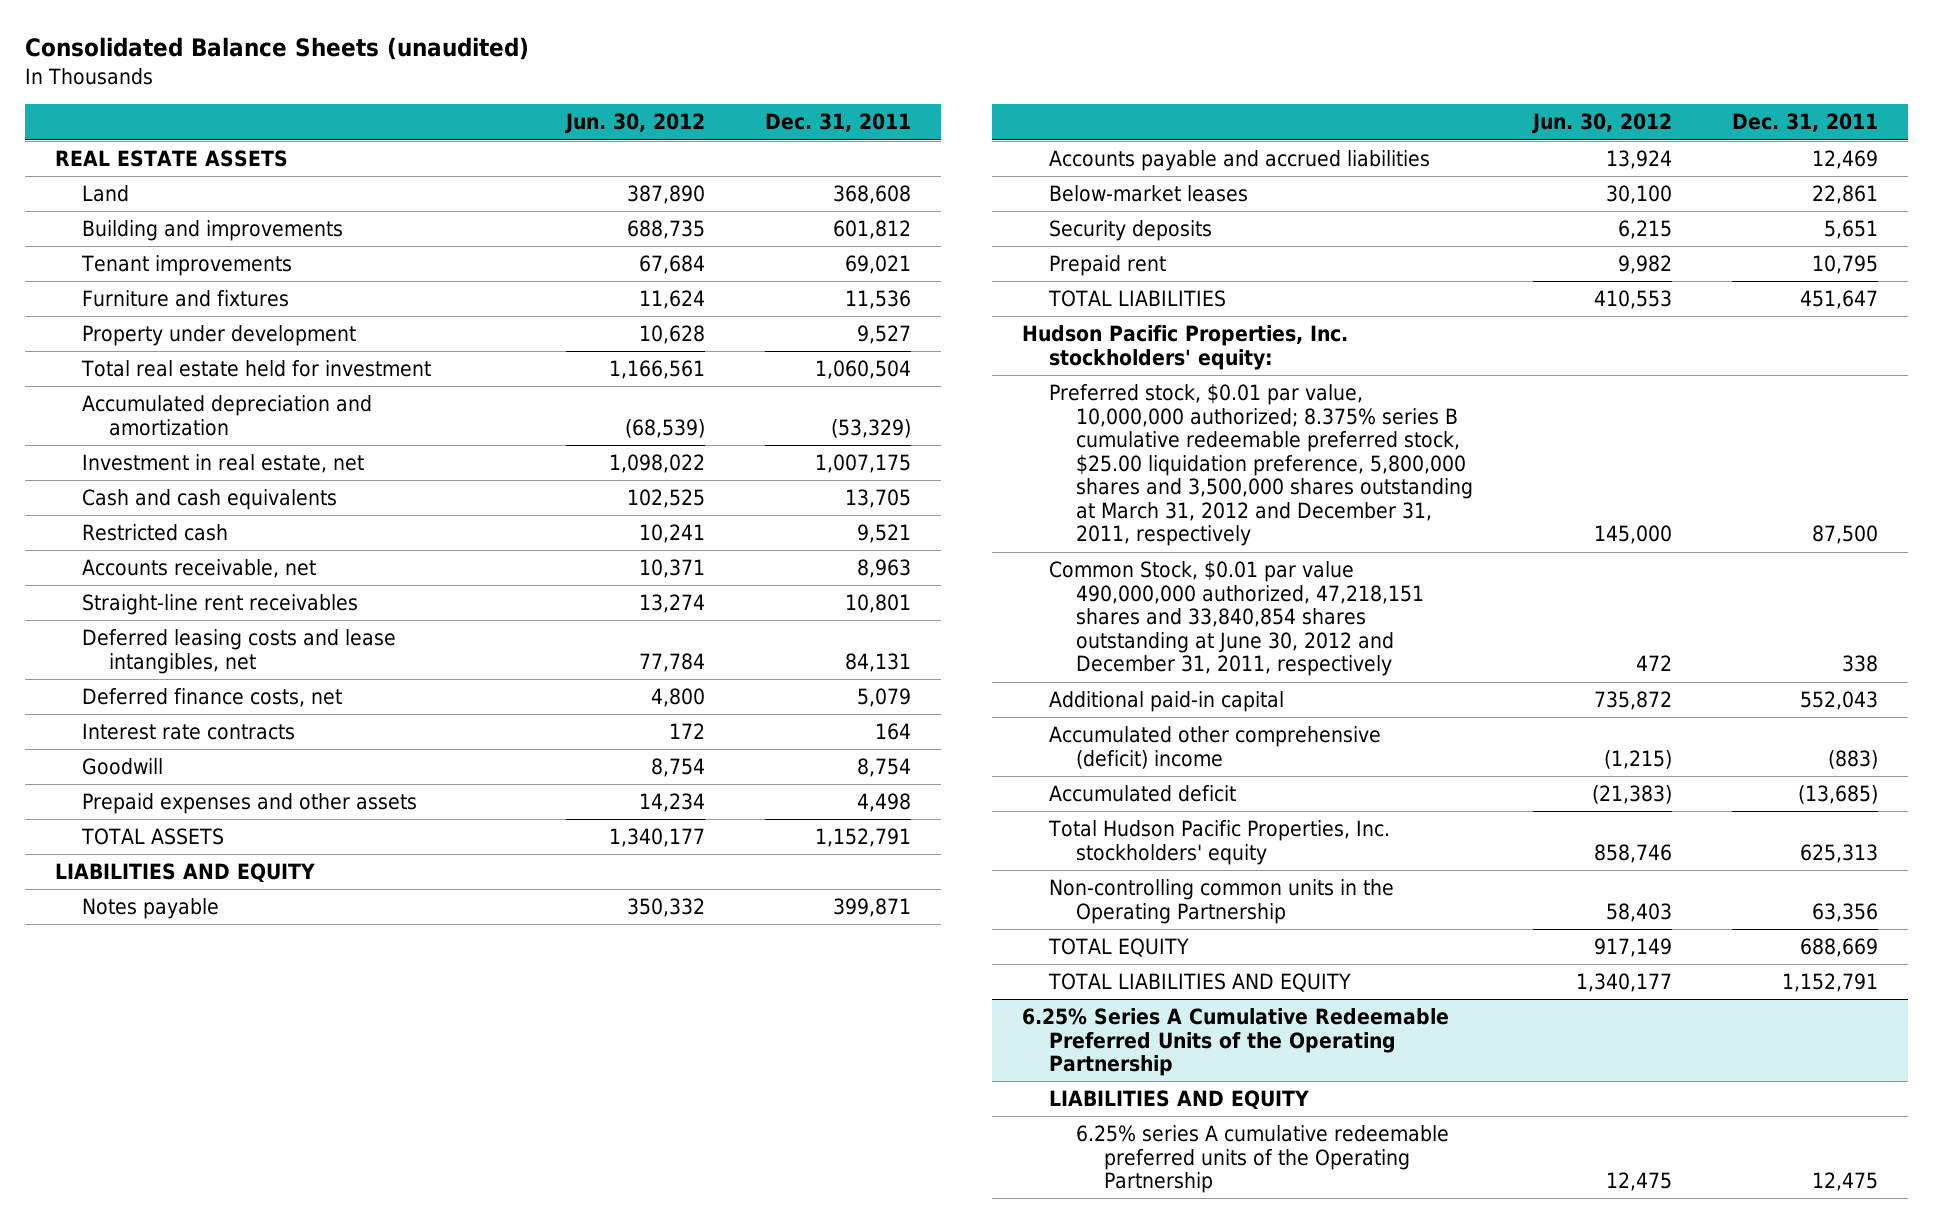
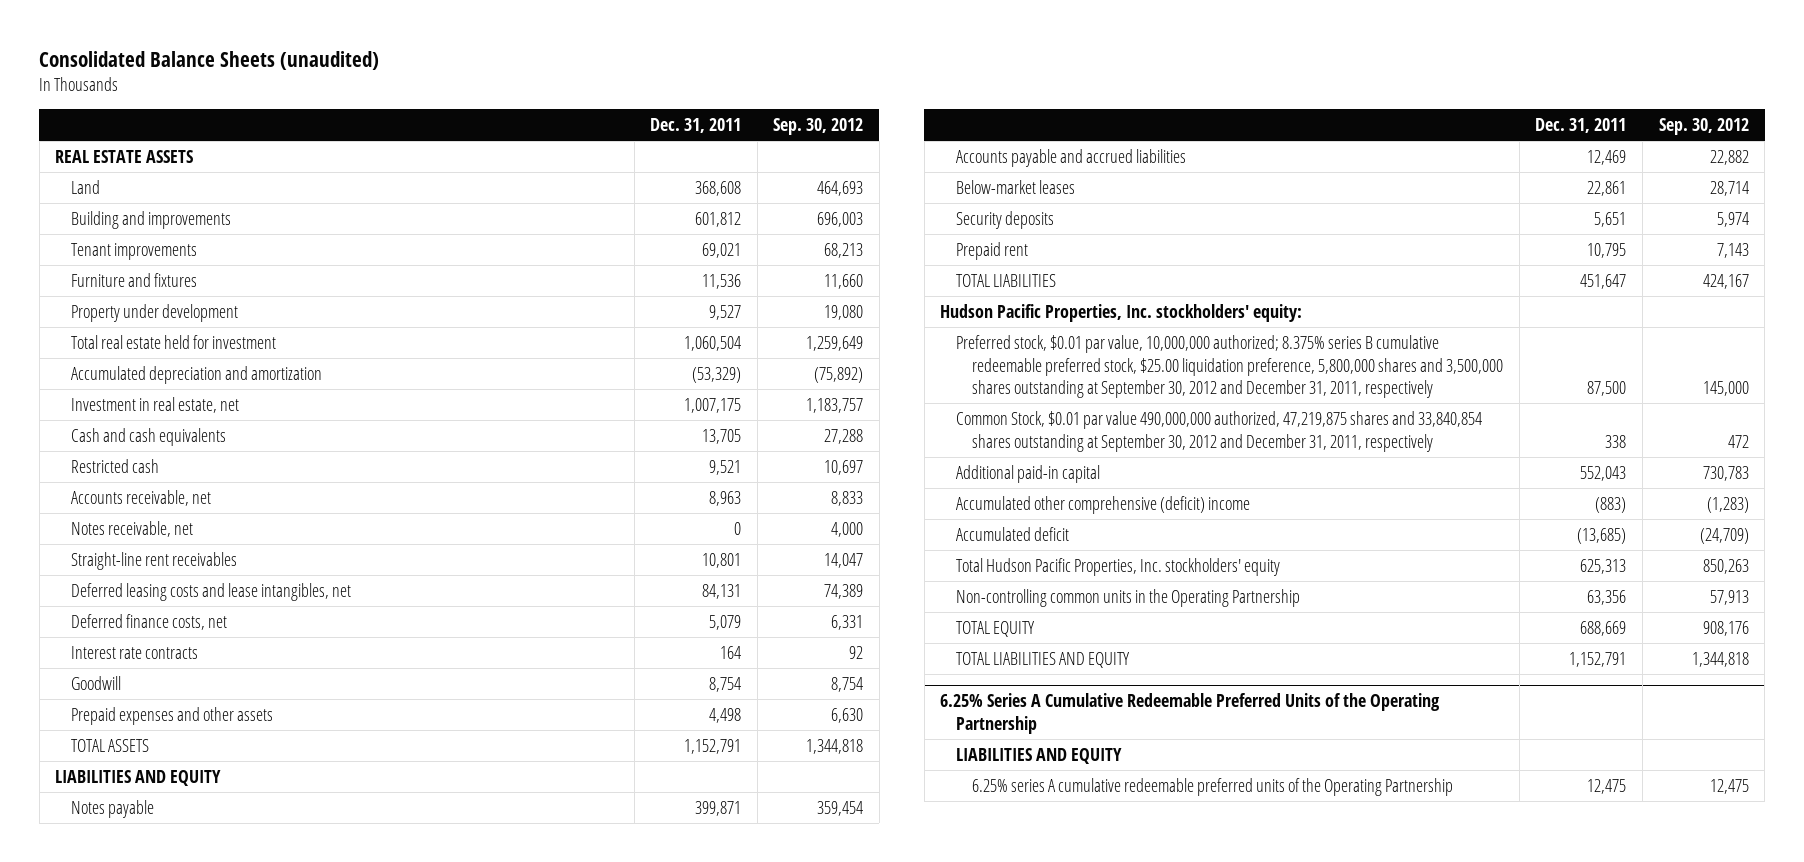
[564,113,706,135] Jun. 30, 2012 -> none
none -> [773,118,864,136] Sep. 30, 2012
none -> [71,520,194,537] Notes receivable, net
[1049,384,1474,547] Preferred stock, $0.01 par value, 10,000,000 authorized; 8.375% series B cumulative redeemable preferred stock, $25.00 liquidation preference, 5,800,000 shares and 3,500,000 shares outstanding at March 31, 2012 and December 31, 2011, respectively -> [956,334,1504,399] Preferred stock, $0.01 par value, 10,000,000 authorized; 8.375% series B cumulative redeemable preferred stock, $25.00 liquidation preference, 5,800,000 shares and 3,500,000 shares outstanding at September 30, 2012 and December 31, 2011, respectively
[1049,561,1425,677] Common Stock, $0.01 par value 490,000,000 authorized, 47,218,151 shares and 33,840,854 shares outstanding at June 30, 2012 and December 31, 2011, respectively -> [956,410,1483,452] Common Stock, $0.01 par value 490,000,000 authorized, 47,219,875 shares and 33,840,854 shares outstanding at September 30, 2012 and December 31, 2011, respectively

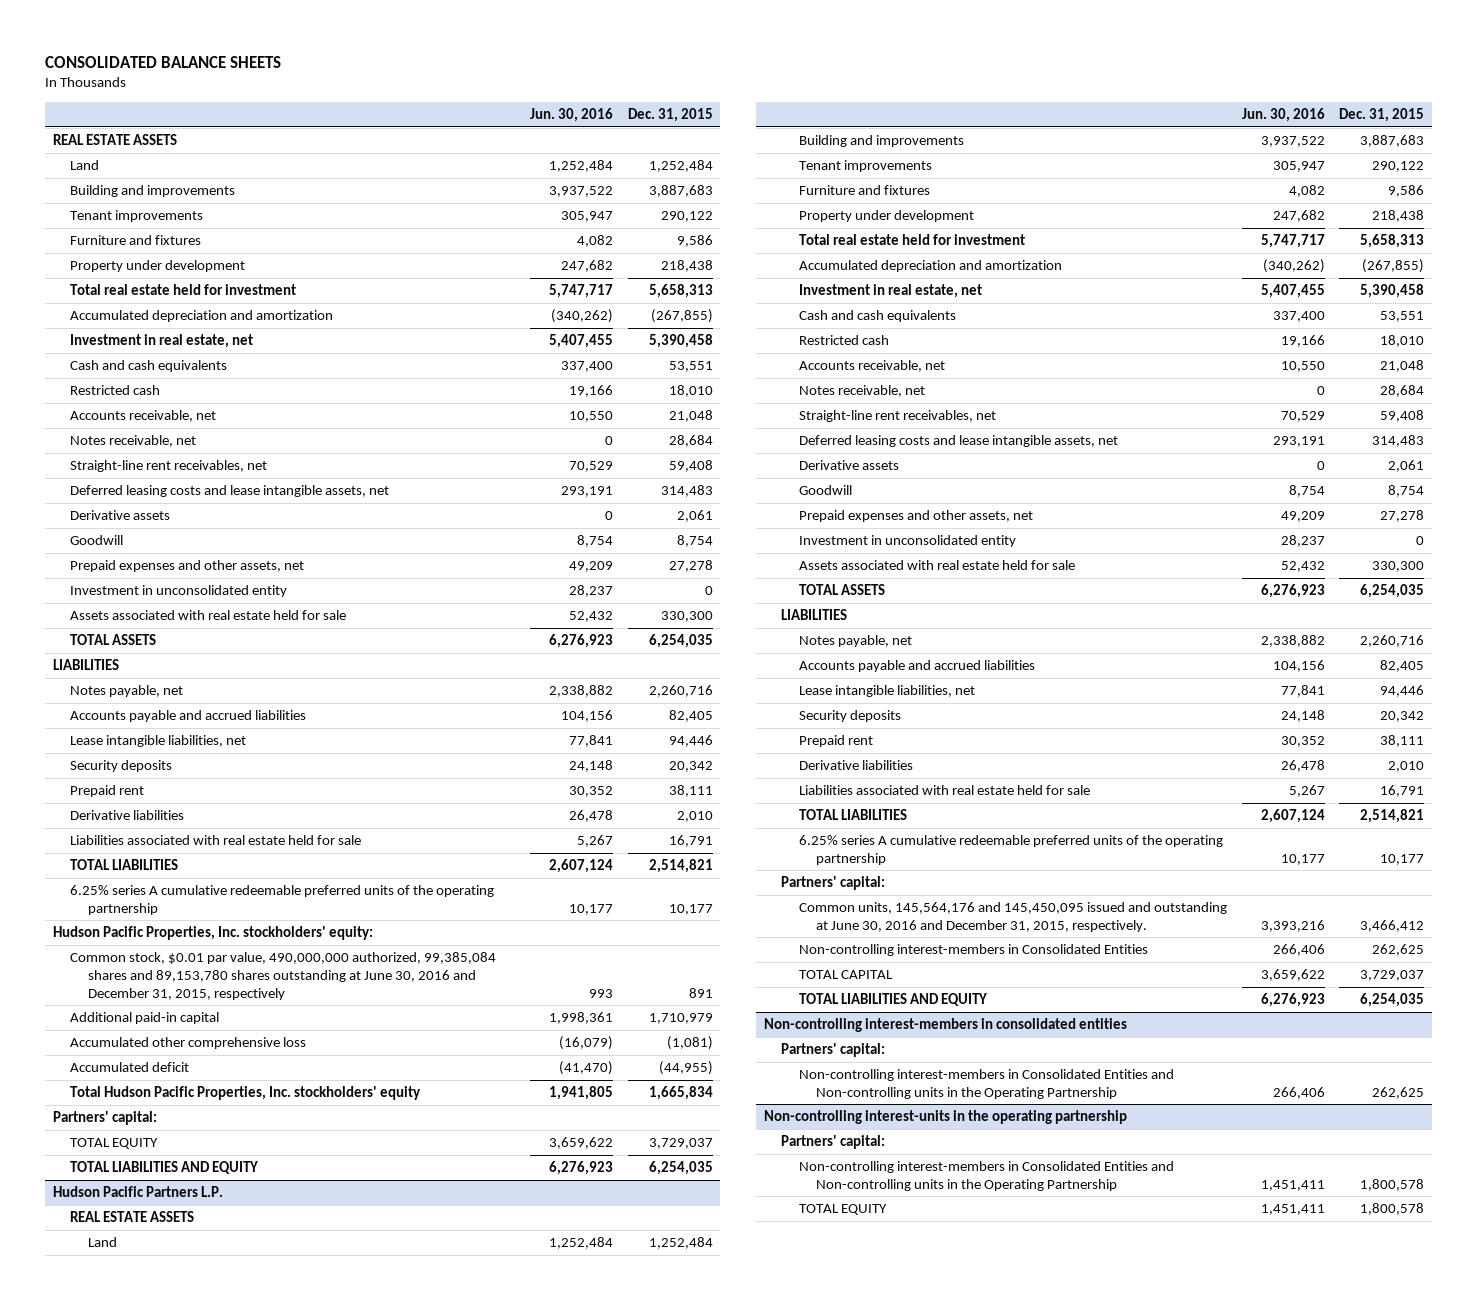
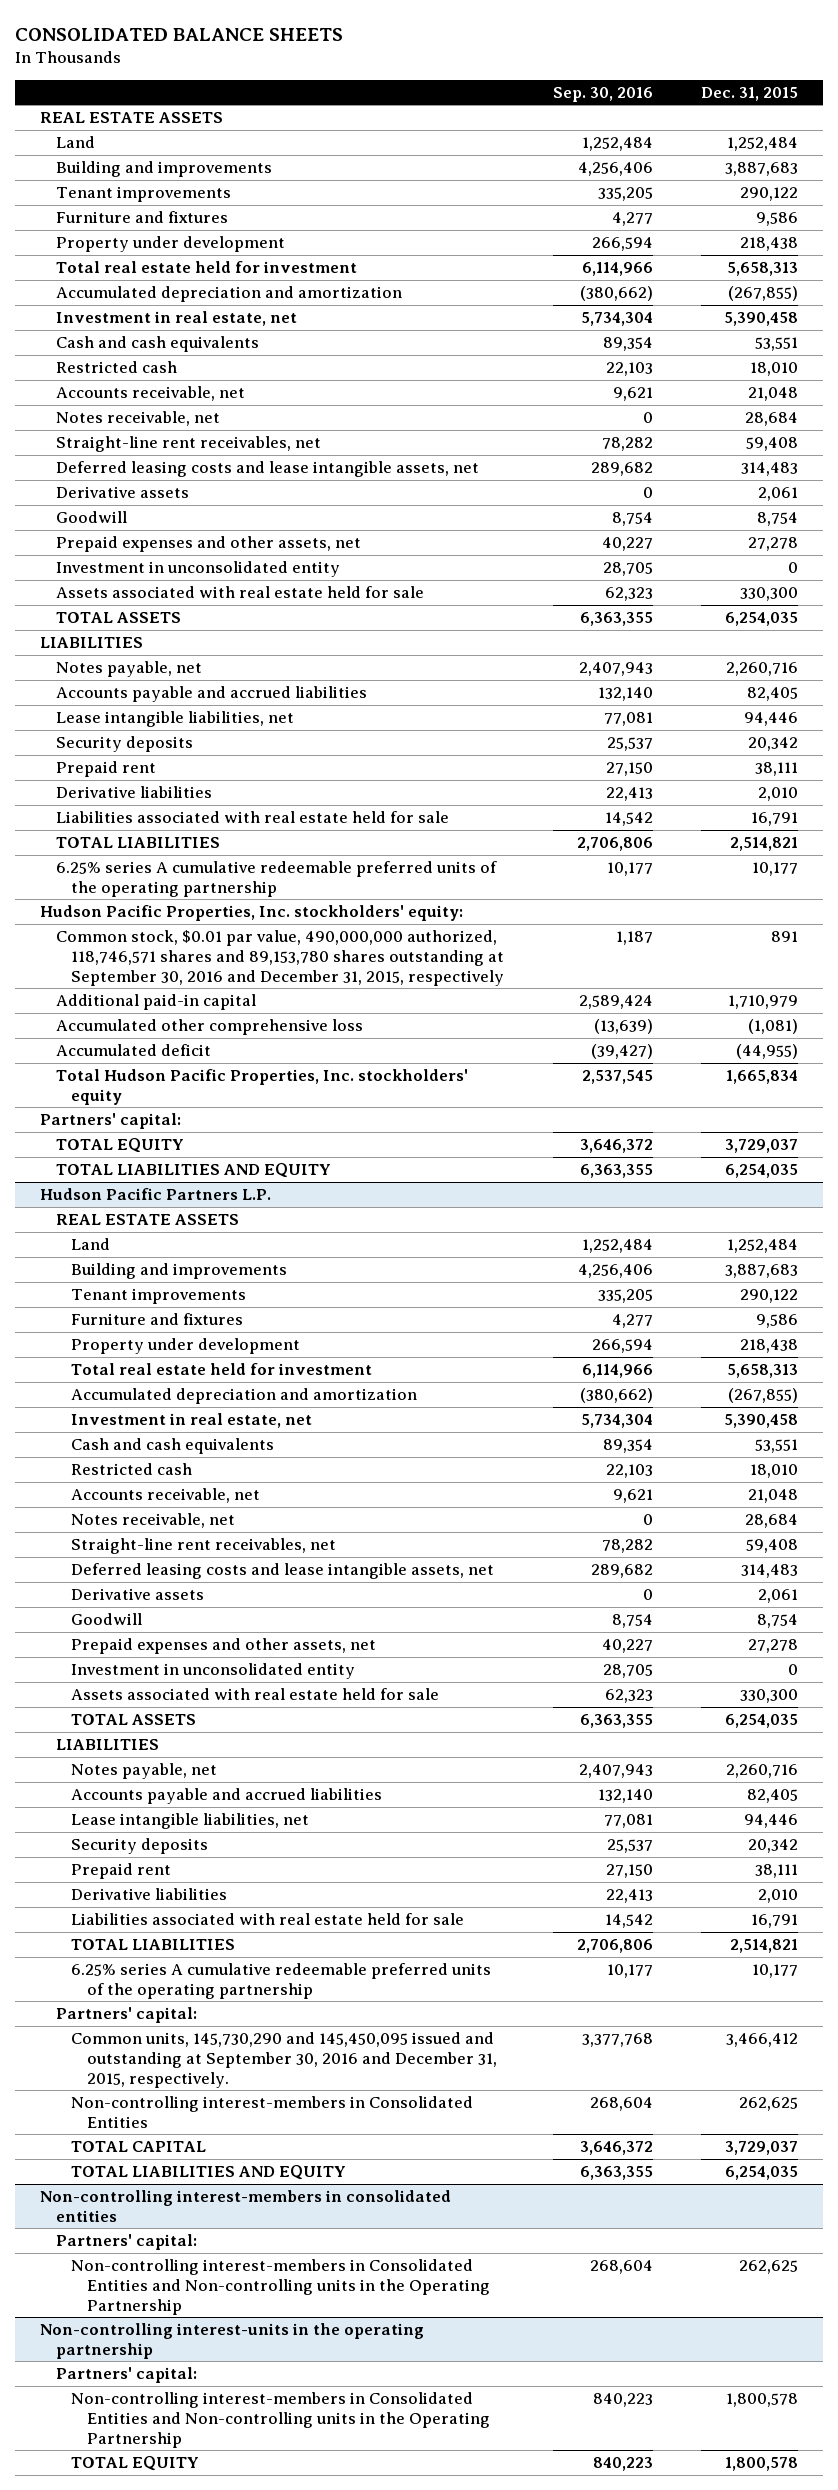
[530,107,614,122] Jun. 30, 2016 -> none
none -> [552,86,653,102] Sep. 30, 2016
[70,952,497,1000] Common stock, $0.01 par value, 490,000,000 authorized, 99,385,084 shares and 89,153,780 shares outstanding at June 30, 2016 and December 31, 2015, respectively -> [55,929,505,986] Common stock, $0.01 par value, 490,000,000 authorized, 118,746,571 shares and 89,153,780 shares outstanding at September 30, 2016 and December 31, 2015, respectively
[798,902,1227,932] Common units, 145,564,176 and 145,450,095 issued and outstanding at June 30, 2016 and December 31, 2015, respectively. -> [71,2031,498,2088] Common units, 145,730,290 and 145,450,095 issued and outstanding at September 30, 2016 and December 31, 2015, respectively.

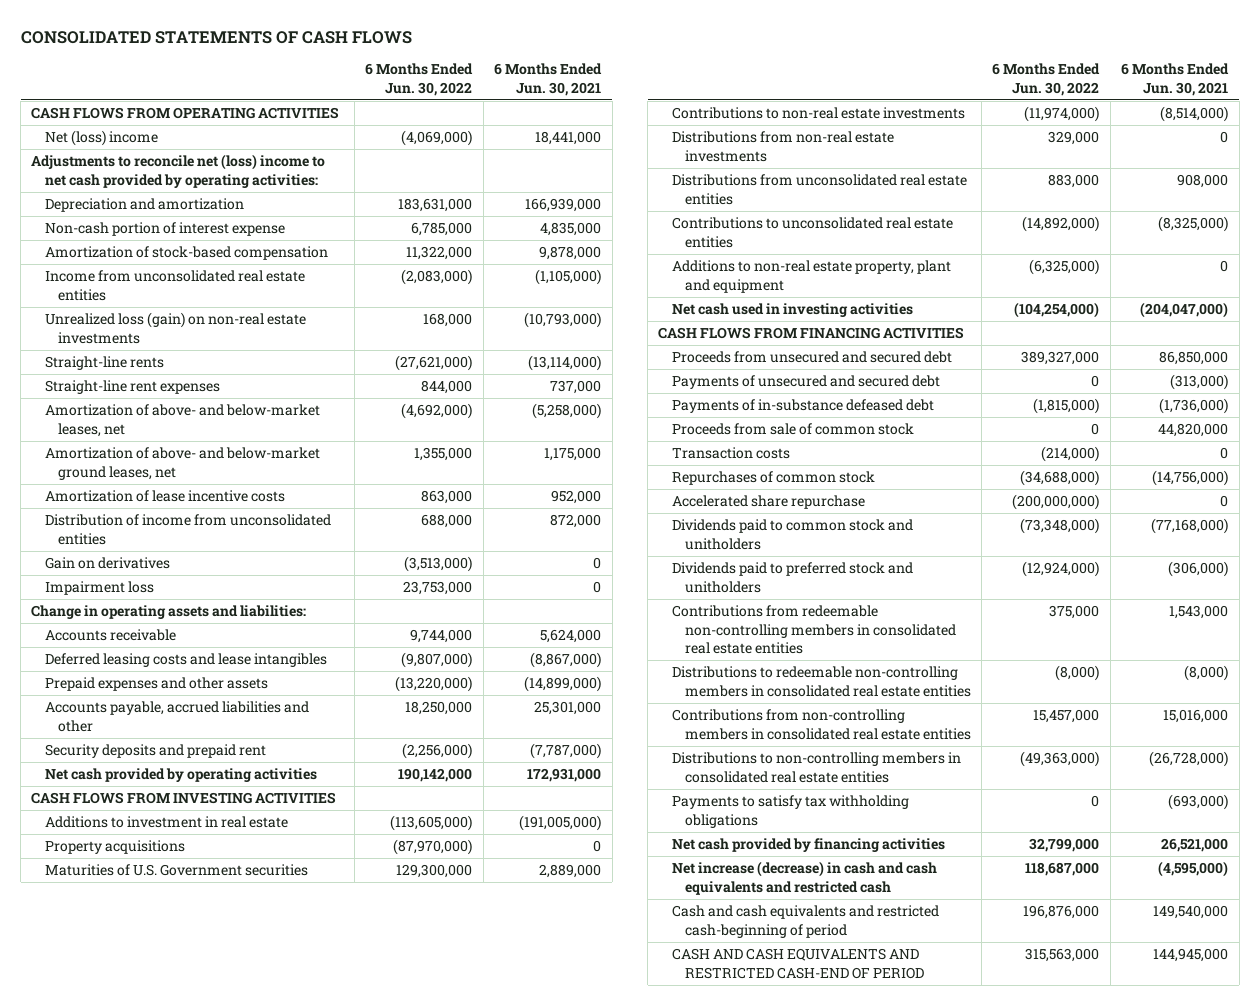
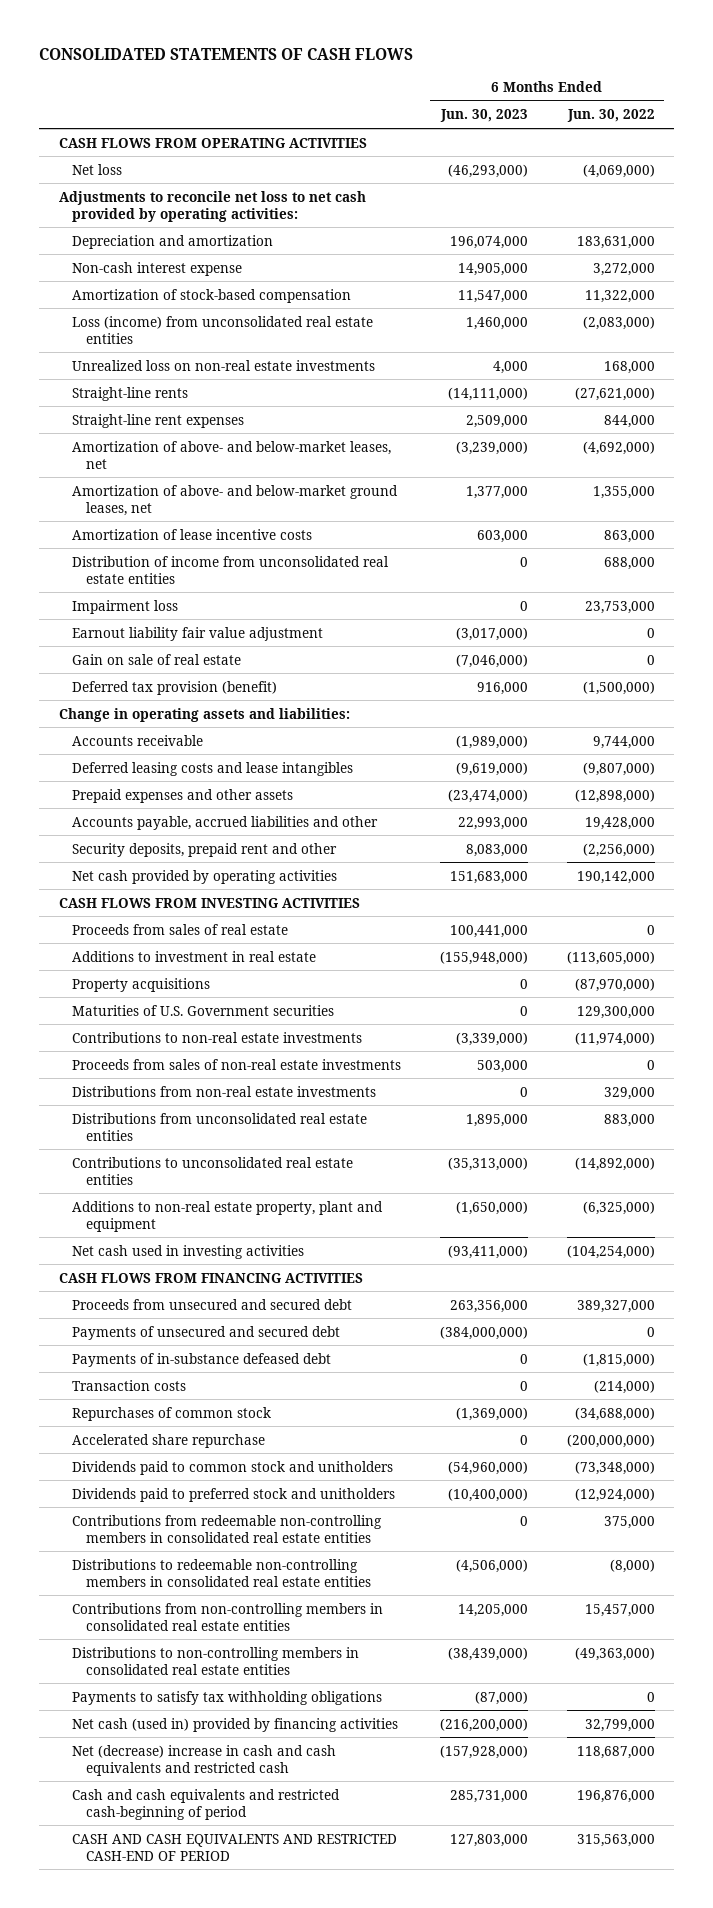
[494,63,603,96] 6 Months Ended Jun. 30, 2021 -> none
none -> [439,109,528,123] Jun. 30, 2023
[44,130,158,147] Net (loss) income -> [72,163,123,175] Net loss
[31,154,326,188] Adjustments to reconcile net (loss) income to net cash provided by operating activities: -> [58,190,366,222] Adjustments to reconcile net loss to net cash provided by operating activities:
[44,222,285,237] Non-cash portion of interest expense -> [72,261,243,276] Non-cash interest expense
[411,222,473,237] 6,785,000 -> [592,262,655,276] 3,272,000
[44,270,305,301] Income from unconsolidated real estate entities -> [72,315,374,344] Loss (income) from unconsolidated real estate entities
[44,312,306,344] Unrealized loss (gain) on non-real estate investments -> [72,359,376,371] Unrealized loss on non-real estate investments
[44,557,170,570] Gain on derivatives -> none
[44,514,331,545] Distribution of income from unconsolidated entities -> [72,555,390,584] Distribution of income from unconsolidated real estate entities
none -> [72,626,324,641] Earnout liability fair value adjustment
none -> [72,653,242,665] Gain on sale of real estate
none -> [72,680,278,695] Deferred tax provision (benefit)
[395,676,473,693] (13,220,000) -> [574,788,655,803] (12,898,000)
[405,701,473,716] 18,250,000 -> [584,816,655,830] 19,428,000
[44,744,266,759] Security deposits and prepaid rent -> [72,842,338,857] Security deposits, prepaid rent and other
none -> [72,923,289,935] Proceeds from sales of real estate
none -> [72,1058,402,1070] Proceeds from sales of non-real estate investments
[671,423,914,436] Proceeds from sale of common stock -> none
[671,838,945,853] Net cash provided by financing activities -> [72,1717,399,1732] Net cash (used in) provided by financing activities
[671,861,937,895] Net increase (decrease) in cash and cash equivalents and restricted cash -> [72,1744,337,1776] Net (decrease) increase in cash and cash equivalents and restricted cash

